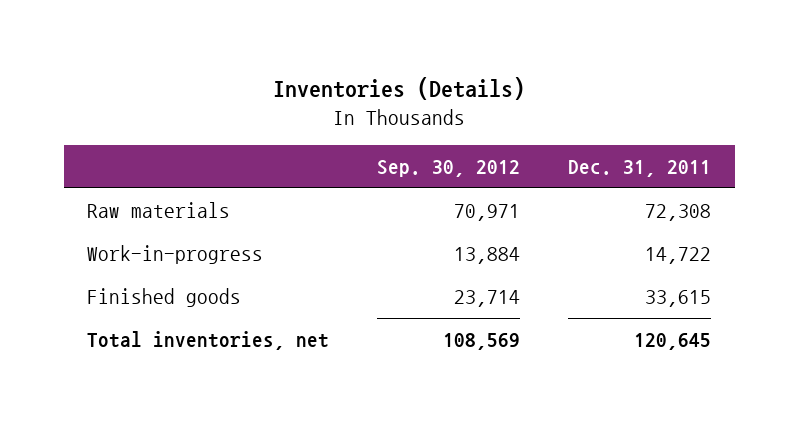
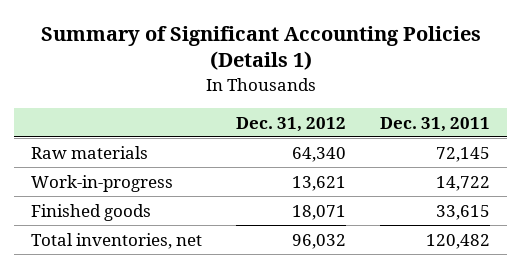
[273,77,526,101] Inventories (Details) -> [40,25,481,71] Summary of Significant Accounting Policies (Details 1)
[377,160,521,178] Sep. 30, 2012 -> none
none -> [236,116,347,132] Dec. 31, 2012
[645,203,712,221] 72,308 -> [436,146,491,162] 72,145
[634,332,712,350] 120,645 -> [426,233,491,249] 120,482

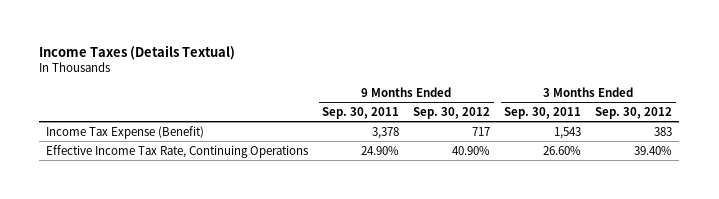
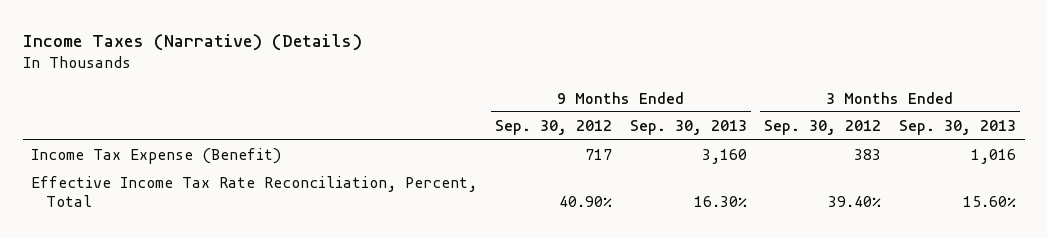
[39,44,236,60] Income Taxes (Details Textual) -> [22,34,362,52] Income Taxes (Narrative) (Details)
[322,106,400,119] Sep. 30, 2011 -> none
[504,106,582,119] Sep. 30, 2011 -> none
none -> [629,120,747,136] Sep. 30, 2013
none -> [898,120,1016,136] Sep. 30, 2013
[46,144,309,158] Effective Income Tax Rate, Continuing Operations -> [31,176,478,207] Effective Income Tax Rate Reconciliation, Percent, Total

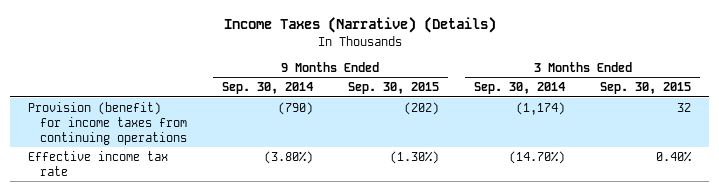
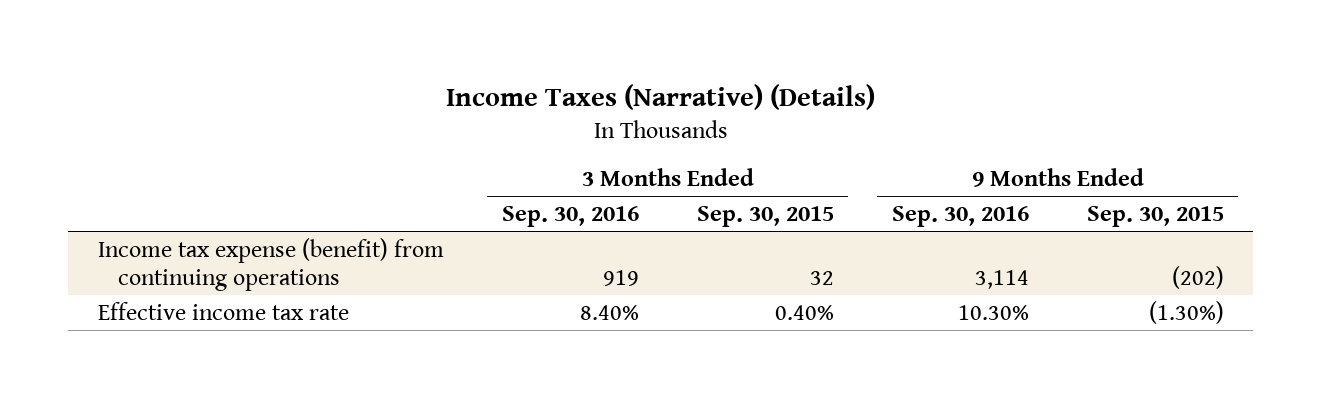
[221,82,313,95] Sep. 30, 2014 -> none
[474,82,566,95] Sep. 30, 2014 -> none
none -> [501,206,639,228] Sep. 30, 2016
none -> [891,206,1029,228] Sep. 30, 2016
[27,101,187,145] Provision (benefit) for income taxes from continuing operations -> [97,237,444,292] Income tax expense (benefit) from continuing operations

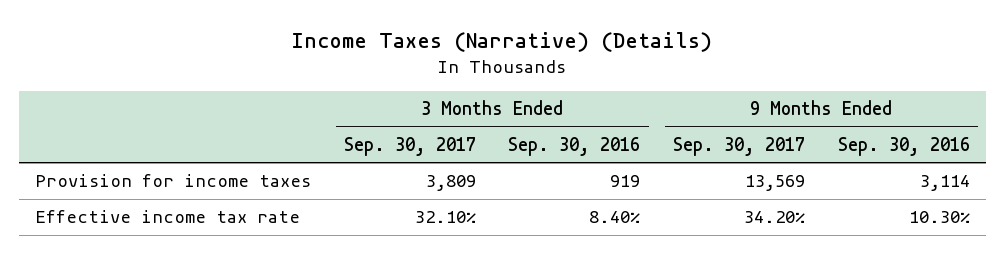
[696,206,834,228] Sep. 30, 2015 -> none
[1086,206,1224,228] Sep. 30, 2015 -> none
none -> [343,136,476,156] Sep. 30, 2017
none -> [673,136,806,156] Sep. 30, 2017
[97,237,444,292] Income tax expense (benefit) from continuing operations -> [35,174,312,188] Provision for income taxes

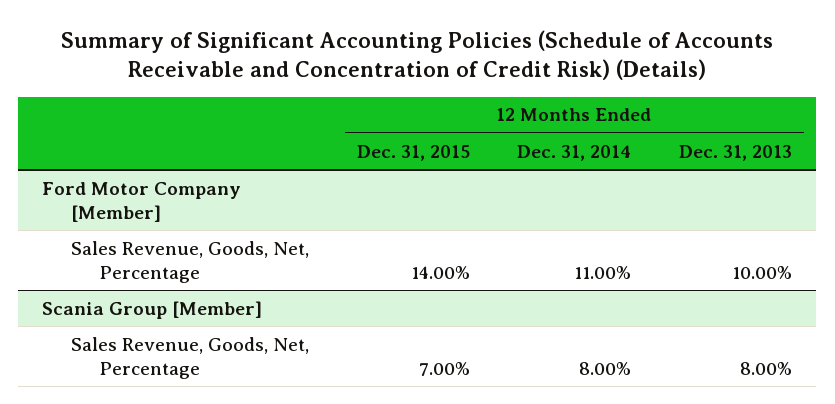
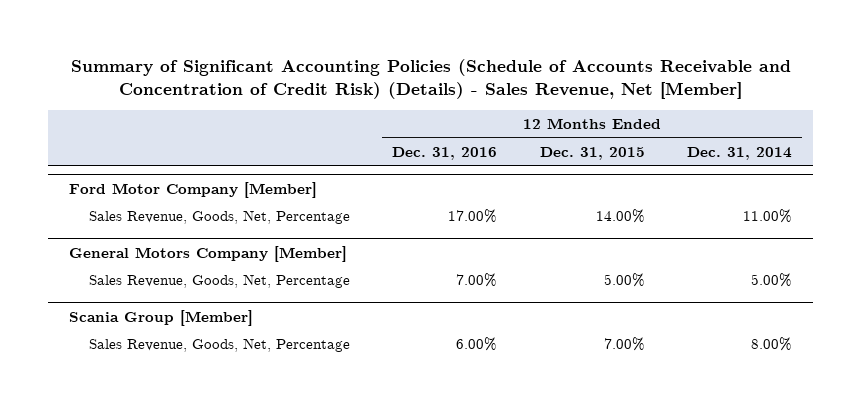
[61,29,774,81] Summary of Significant Accounting Policies (Schedule of Accounts Receivable and Concentration of Credit Risk) (Details) -> [70,58,791,99] Summary of Significant Accounting Policies (Schedule of Accounts Receivable and Concentration of Credit Risk) (Details) - Sales Revenue, Net [Member]
[679,144,793,161] Dec. 31, 2013 -> none
none -> [392,146,498,160] Dec. 31, 2016
none -> [69,245,348,262] General Motors Company [Member]
none -> [89,274,351,289] Sales Revenue, Goods, Net, Percentage

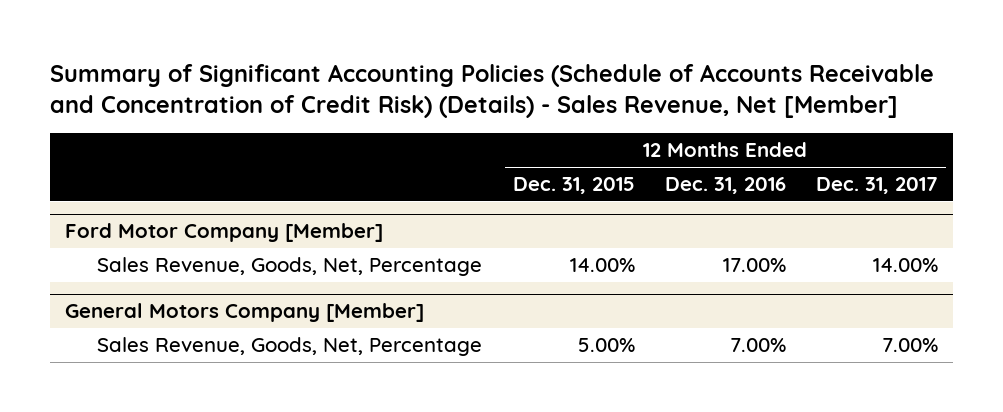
[686,146,792,160] Dec. 31, 2014 -> none
none -> [816,177,939,195] Dec. 31, 2017
[69,309,254,326] Scania Group [Member] -> none
[89,338,351,353] Sales Revenue, Goods, Net, Percentage -> none

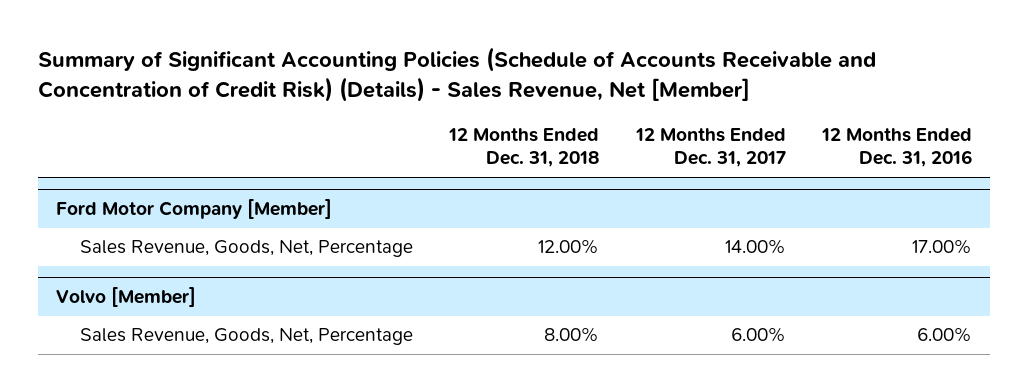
[512,177,635,195] Dec. 31, 2015 -> none
none -> [448,127,600,168] 12 Months Ended Dec. 31, 2018
[65,303,425,323] General Motors Company [Member] -> none
none -> [55,287,196,308] Volvo [Member]
[729,338,786,353] 7.00% -> [916,327,972,343] 6.00%
[882,338,939,353] 7.00% -> [730,327,786,343] 6.00%

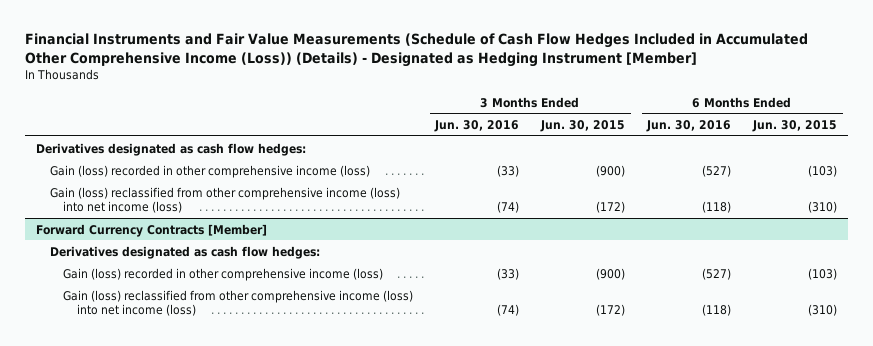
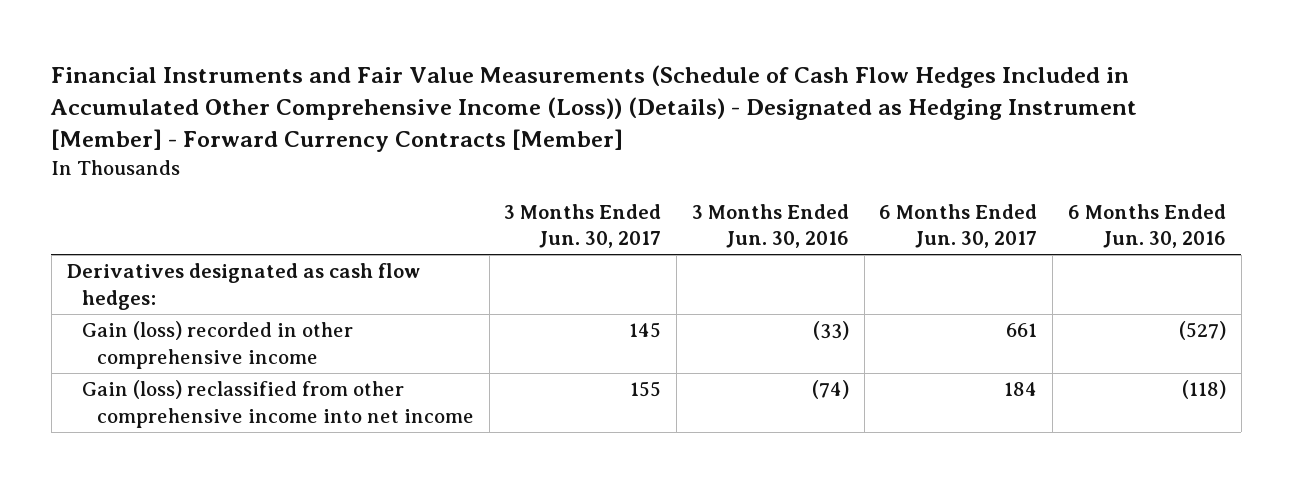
[25,33,809,67] Financial Instruments and Fair Value Measurements (Schedule of Cash Flow Hedges Included in Accumulated Other Comprehensive Income (Loss)) (Details) - Designated as Hedging Instrument [Member] -> [50,65,1138,153] Financial Instruments and Fair Value Measurements (Schedule of Cash Flow Hedges Included in Accumulated Other Comprehensive Income (Loss)) (Details) - Designated as Hedging Instrument [Member] - Forward Currency Contracts [Member]
[540,120,626,133] Jun. 30, 2015 -> none
[752,120,838,133] Jun. 30, 2015 -> none
none -> [504,203,662,249] 3 Months Ended Jun. 30, 2017
none -> [879,203,1038,249] 6 Months Ended Jun. 30, 2017
[36,223,268,237] Forward Currency Contracts [Member] -> none
[49,245,320,259] Derivatives designated as cash flow hedges: -> none
[63,267,384,281] Gain (loss) recorded in other comprehensive income (loss) -> none
[63,289,414,316] Gain (loss) reclassified from other comprehensive income (loss) into net income (loss) -> none
[49,164,370,178] Gain (loss) recorded in other comprehensive income (loss) -> [81,321,353,369] Gain (loss) recorded in other comprehensive income
[49,186,400,213] Gain (loss) reclassified from other comprehensive income (loss) into net income (loss) -> [81,380,474,428] Gain (loss) reclassified from other comprehensive income into net income

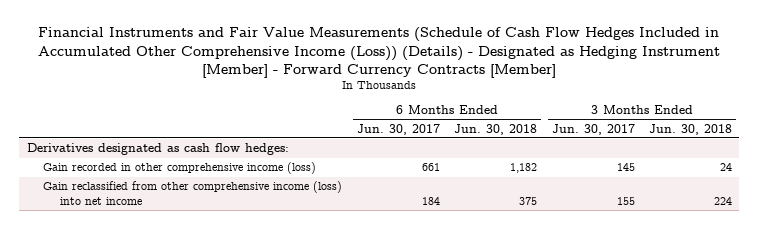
[691,203,849,249] 3 Months Ended Jun. 30, 2016 -> none
[1067,203,1226,249] 6 Months Ended Jun. 30, 2016 -> none
none -> [454,123,538,135] Jun. 30, 2018
none -> [649,123,733,135] Jun. 30, 2018
[81,321,353,369] Gain (loss) recorded in other comprehensive income -> [43,162,317,175] Gain recorded in other comprehensive income (loss)
[81,380,474,428] Gain (loss) reclassified from other comprehensive income into net income -> [43,181,343,205] Gain reclassified from other comprehensive income (loss) into net income

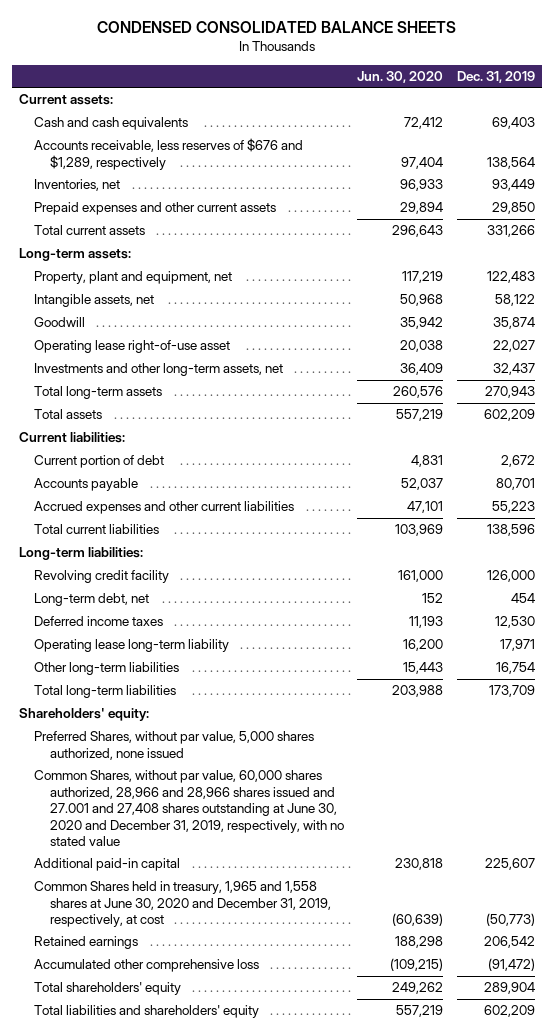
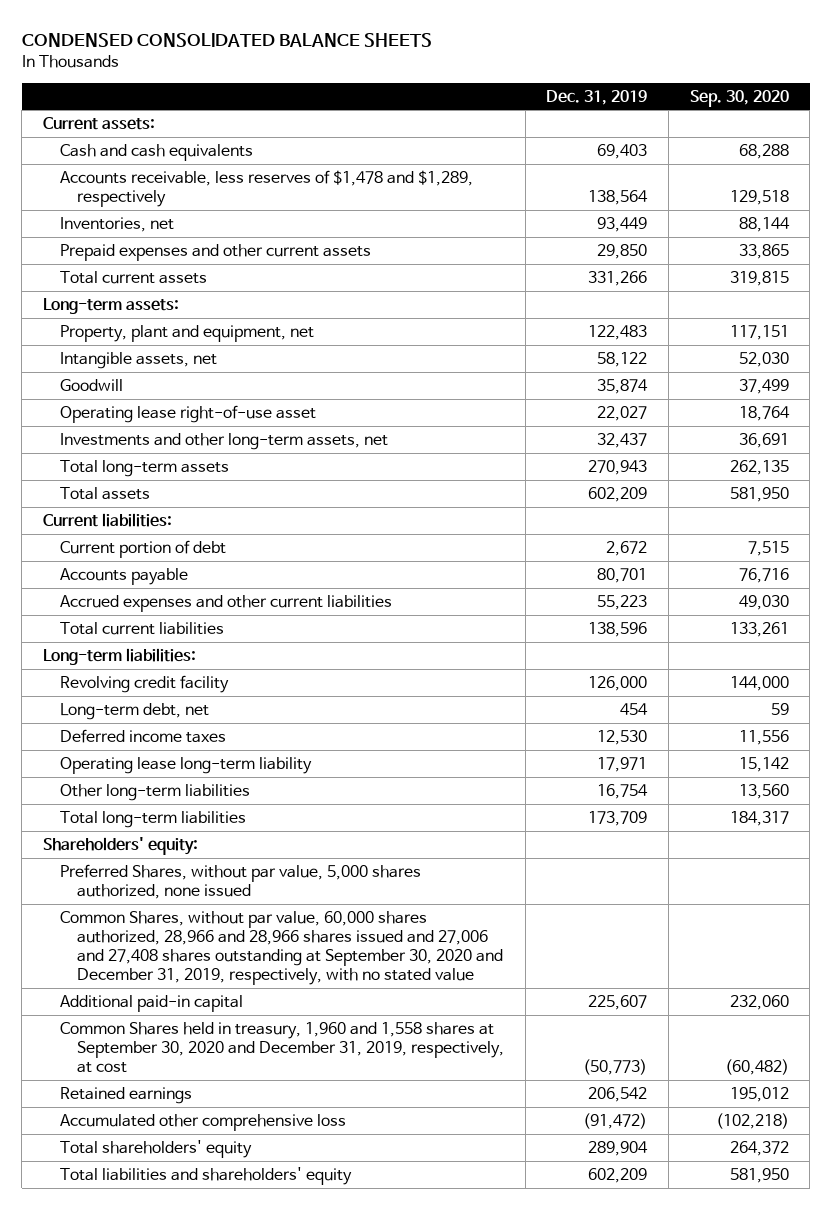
[357,70,444,83] Jun. 30, 2020 -> none
none -> [689,89,789,107] Sep. 30, 2020
[34,138,304,170] Accounts receivable, less reserves of $676 and $1,289, respectively -> [60,169,474,208] Accounts receivable, less reserves of $1,478 and $1,289, respectively
[34,770,344,846] Common Shares, without par value, 60,000 shares authorized, 28,966 and 28,966 shares issued and 27.001 and 27,408 shares outstanding at June 30, 2020 and December 31, 2019, respectively, with no stated value -> [60,910,504,986] Common Shares, without par value, 60,000 shares authorized, 28,966 and 28,966 shares issued and 27,006 and 27,408 shares outstanding at September 30, 2020 and December 31, 2019, respectively, with no stated value
[34,881,331,928] Common Shares held in treasury, 1,965 and 1,558 shares at June 30, 2020 and December 31, 2019, respectively, at cost -> [60,1021,505,1074] Common Shares held in treasury, 1,960 and 1,558 shares at September 30, 2020 and December 31, 2019, respectively, at cost

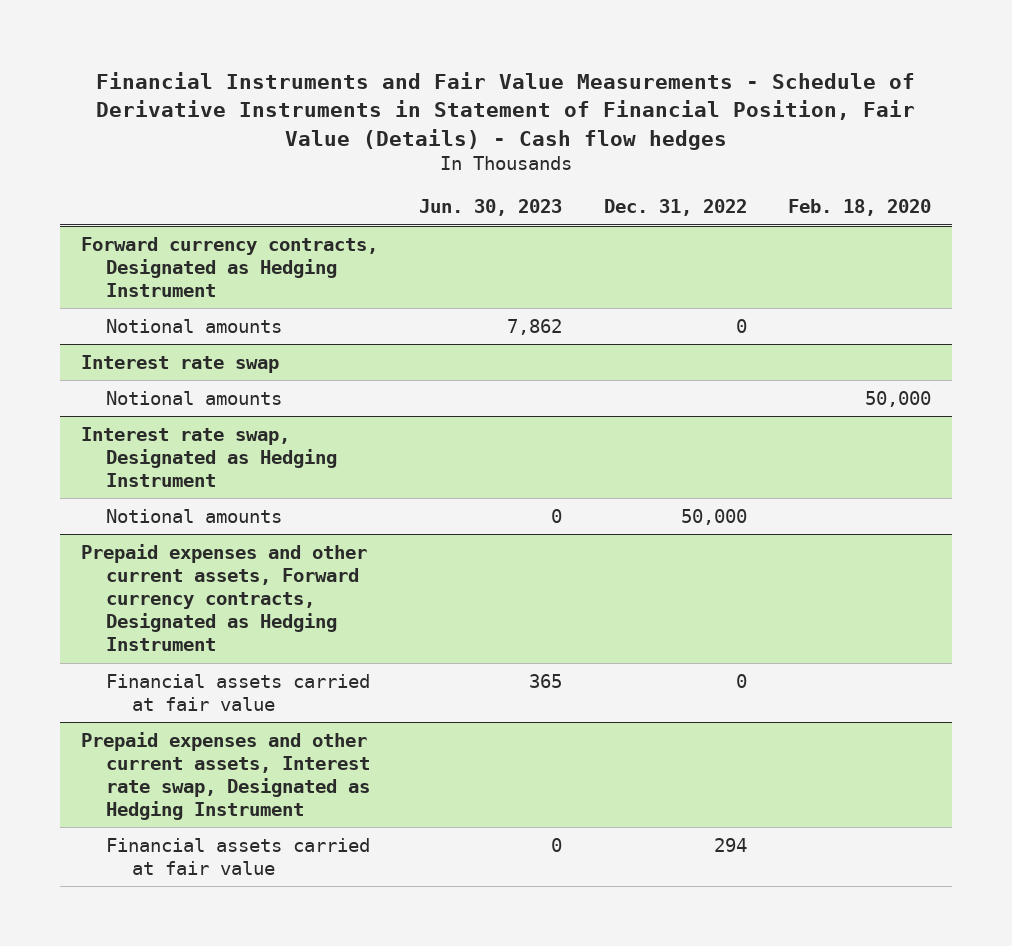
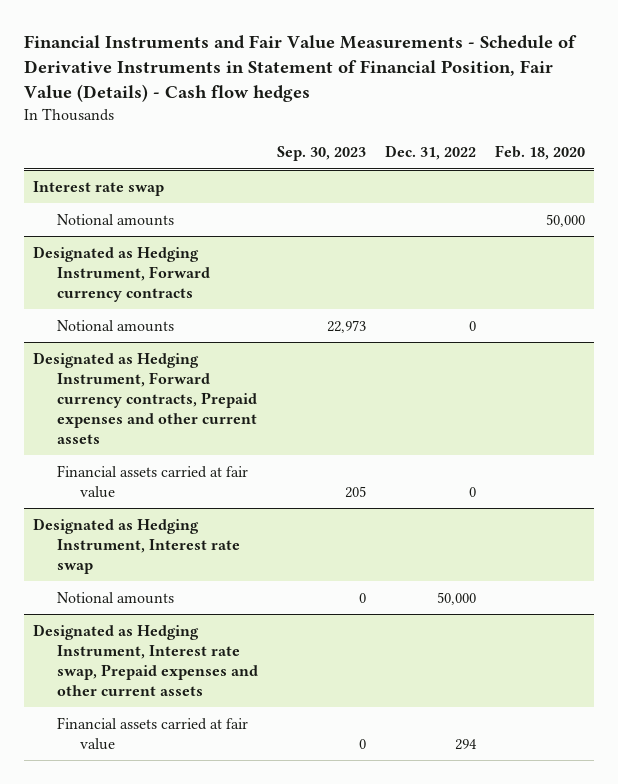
[419,199,563,217] Jun. 30, 2023 -> none
none -> [276,146,366,162] Sep. 30, 2023
[80,236,378,297] Forward currency contracts, Designated as Hedging Instrument -> none
[106,318,283,333] Notional amounts -> none
[80,426,338,487] Interest rate swap, Designated as Hedging Instrument -> none
none -> [33,245,210,302] Designated as Hedging Instrument, Forward currency contracts
[680,508,747,525] 50,000 -> [468,320,476,331] 0
[80,543,367,652] Prepaid expenses and other current assets, Forward currency contracts, Designated as Hedging Instrument -> [33,351,257,444] Designated as Hedging Instrument, Forward currency contracts, Prepaid expenses and other current assets
none -> [33,517,240,574] Designated as Hedging Instrument, Interest rate swap
none -> [56,591,174,604] Notional amounts
[80,731,371,821] Prepaid expenses and other current assets, Interest rate swap, Designated as Hedging Instrument -> [33,623,258,696] Designated as Hedging Instrument, Interest rate swap, Prepaid expenses and other current assets

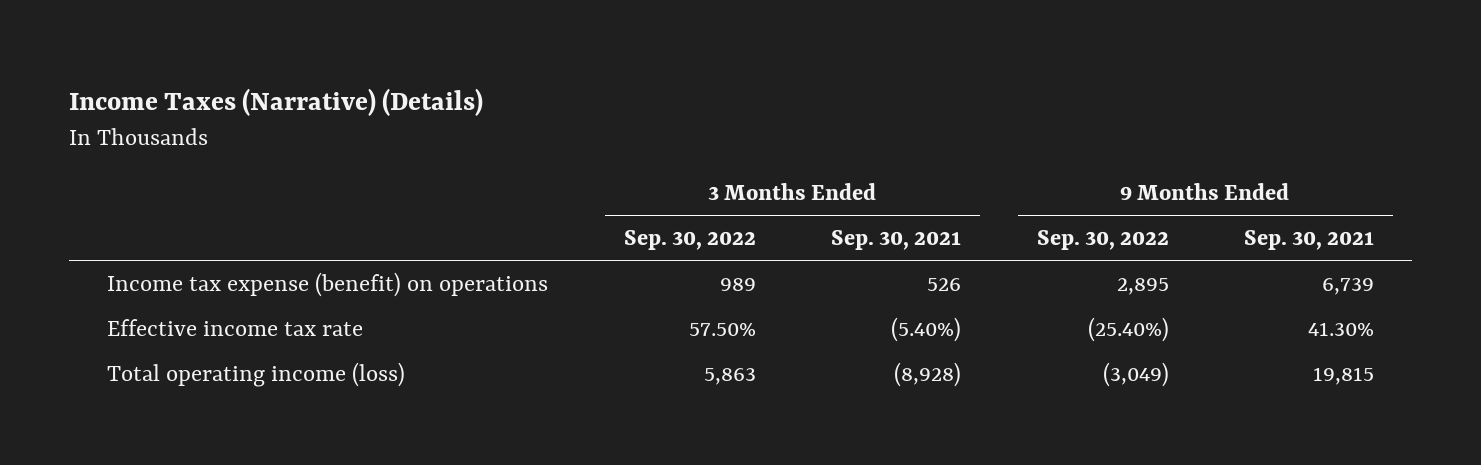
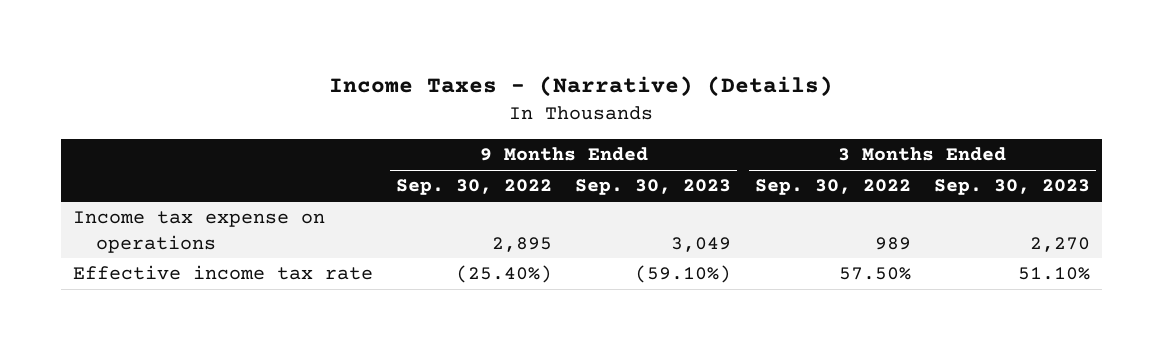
[69,87,484,116] Income Taxes (Narrative) (Details) -> [329,75,834,97] Income Taxes - (Narrative) (Details)
[831,230,962,251] Sep. 30, 2021 -> none
[1244,230,1375,251] Sep. 30, 2021 -> none
none -> [575,179,732,196] Sep. 30, 2023
none -> [934,179,1091,196] Sep. 30, 2023
[106,271,548,297] Income tax expense (benefit) on operations -> [72,211,325,253] Income tax expense on operations
[106,361,405,387] Total operating income (loss) -> none

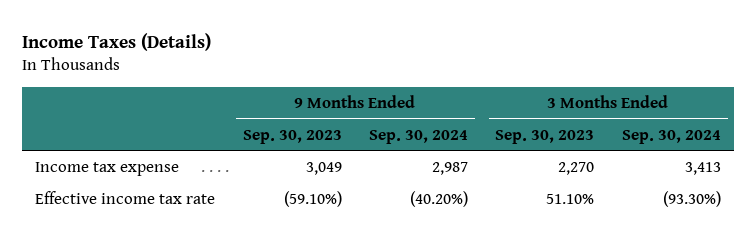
[329,75,834,97] Income Taxes - (Narrative) (Details) -> [21,32,211,51] Income Taxes (Details)
[395,179,552,196] Sep. 30, 2022 -> none
[754,179,911,196] Sep. 30, 2022 -> none
none -> [369,129,469,144] Sep. 30, 2024
none -> [621,129,721,144] Sep. 30, 2024
[72,211,325,253] Income tax expense on operations -> [35,161,180,176] Income tax expense

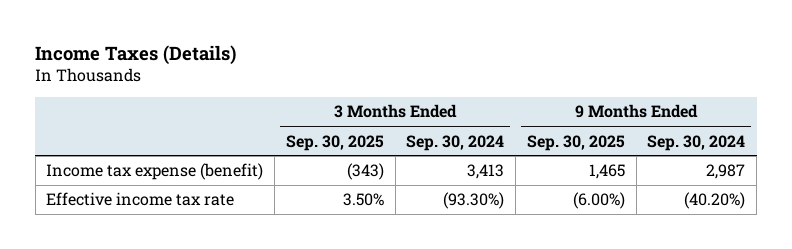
[242,129,342,144] Sep. 30, 2023 -> none
[495,129,595,144] Sep. 30, 2023 -> none
none -> [285,134,384,151] Sep. 30, 2025
none -> [526,134,625,151] Sep. 30, 2025
[35,161,180,176] Income tax expense -> [46,163,264,181] Income tax expense (benefit)

